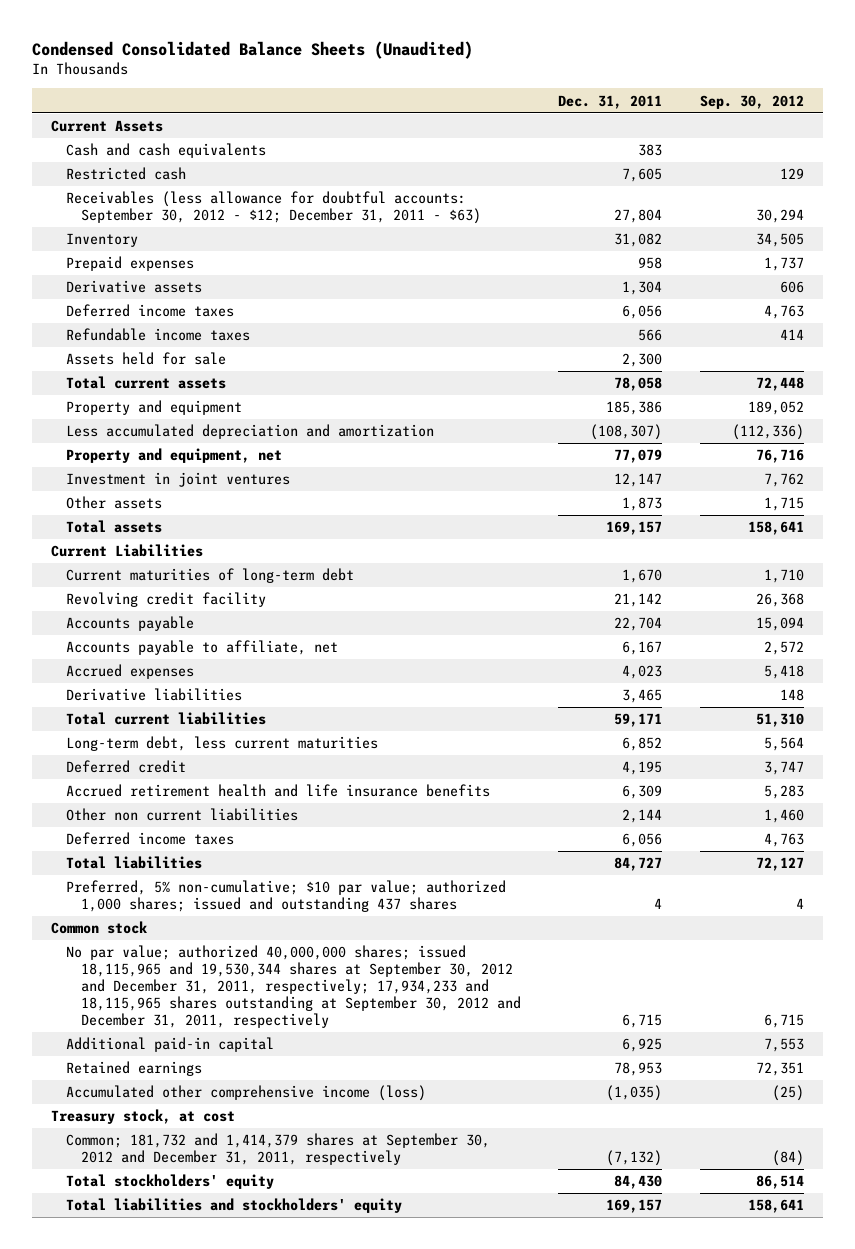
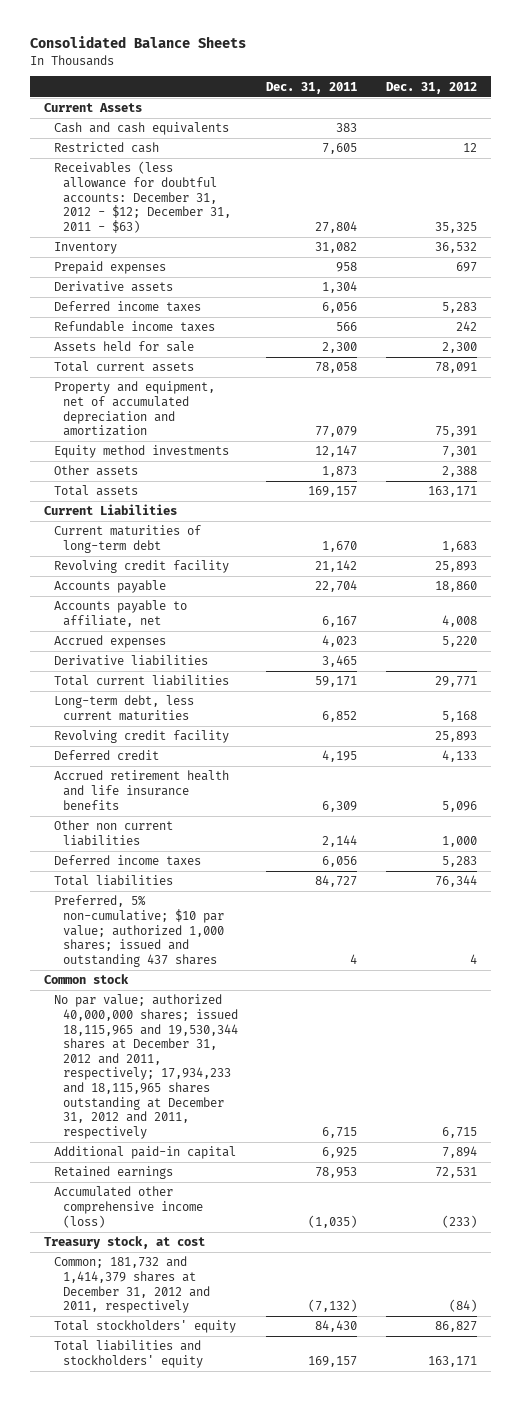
[32,40,474,59] Condensed Consolidated Balance Sheets (Unaudited) -> [29,36,246,49] Consolidated Balance Sheets
[700,94,805,109] Sep. 30, 2012 -> none
none -> [385,81,477,94] Dec. 31, 2012
[65,191,481,225] Receivables (less allowance for doubtful accounts: September 30, 2012 - $12; December 31, 2011 - $63) -> [53,161,232,233] Receivables (less allowance for doubtful accounts: December 31, 2012 - $12; December 31, 2011 - $63)
[65,400,242,416] Property and equipment -> none
[65,424,434,440] Less accumulated depreciation and amortization -> none
[65,448,282,464] Property and equipment, net -> [53,381,215,437] Property and equipment, net of accumulated depreciation and amortization
[65,472,290,488] Investment in joint ventures -> [53,445,229,459] Equity method investments
none -> [53,730,229,744] Revolving credit facility
[65,945,521,1029] No par value; authorized 40,000,000 shares; issued 18,115,965 and 19,530,344 shares at September 30, 2012 and December 31, 2011, respectively; 17,934,233 and 18,115,965 shares outstanding at September 30, 2012 and December 31, 2011, respectively -> [53,994,239,1140] No par value; authorized 40,000,000 shares; issued 18,115,965 and 19,530,344 shares at December 31, 2012 and 2011, respectively; 17,934,233 and 18,115,965 shares outstanding at December 31, 2012 and 2011, respectively
[65,1133,490,1166] Common; 181,732 and 1,414,379 shares at September 30, 2012 and December 31, 2011, respectively -> [53,1256,211,1314] Common; 181,732 and 1,414,379 shares at December 31, 2012 and 2011, respectively

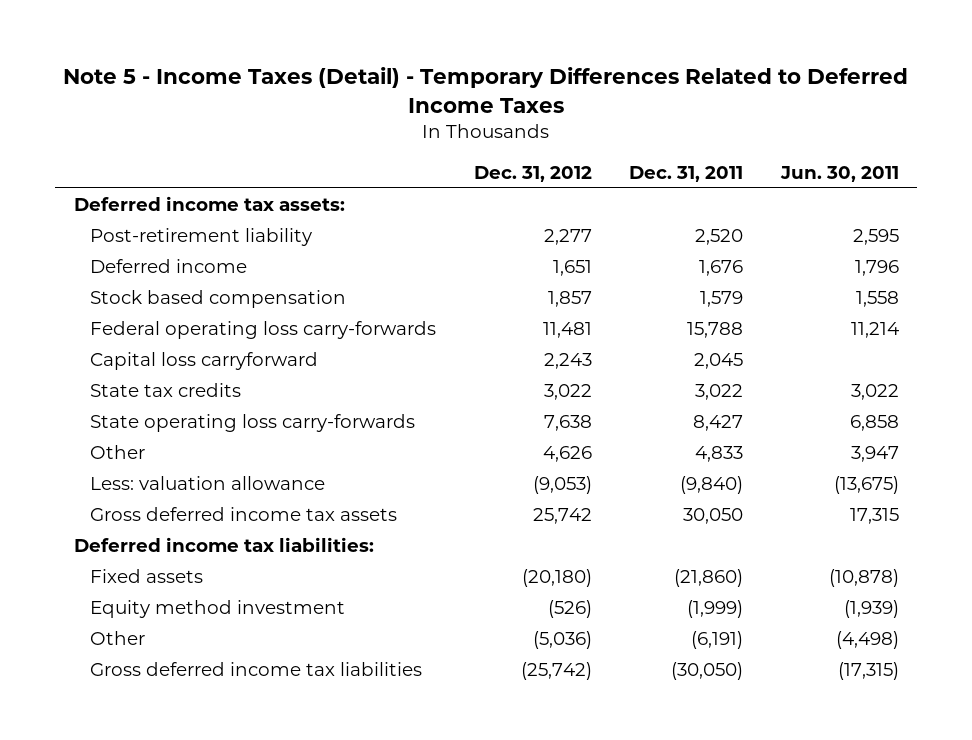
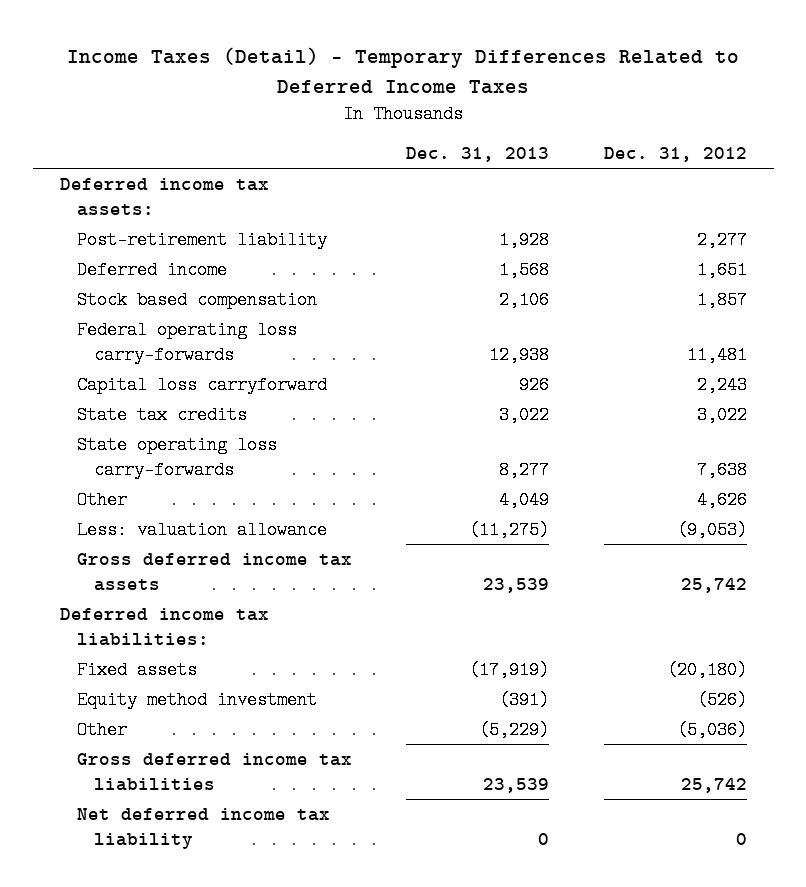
[63,66,909,114] Note 5 - Income Taxes (Detail) - Temporary Differences Related to Deferred Income Taxes -> [67,46,740,94] Income Taxes (Detail) - Temporary Differences Related to Deferred Income Taxes
[629,165,744,182] Dec. 31, 2011 -> none
[779,165,899,182] Jun. 30, 2011 -> none
none -> [406,146,550,162] Dec. 31, 2013
[520,661,592,680] (25,742) -> [680,777,747,793] 25,742
none -> [76,807,330,849] Net deferred income tax liability

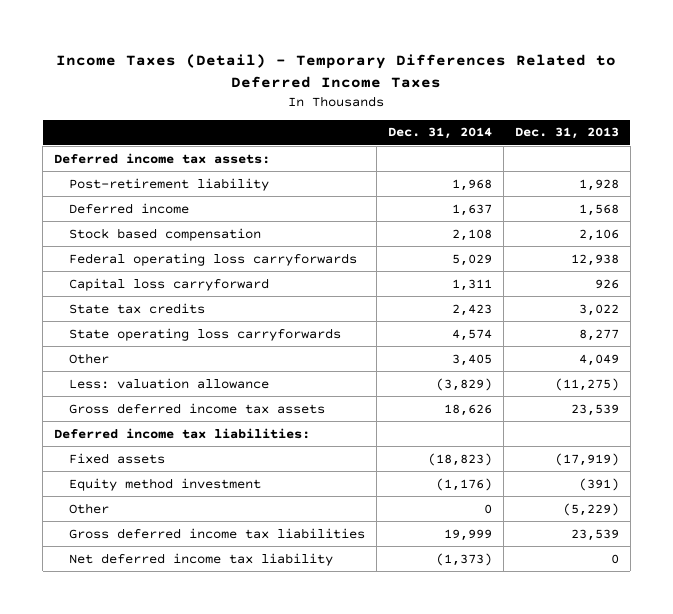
[603,146,747,162] Dec. 31, 2012 -> none
none -> [388,127,493,140] Dec. 31, 2014
[76,320,297,364] Federal operating loss carry-forwards -> [69,252,358,266] Federal operating loss carryforwards
[76,435,277,479] State operating loss carry-forwards -> [69,327,342,341] State operating loss carryforwards

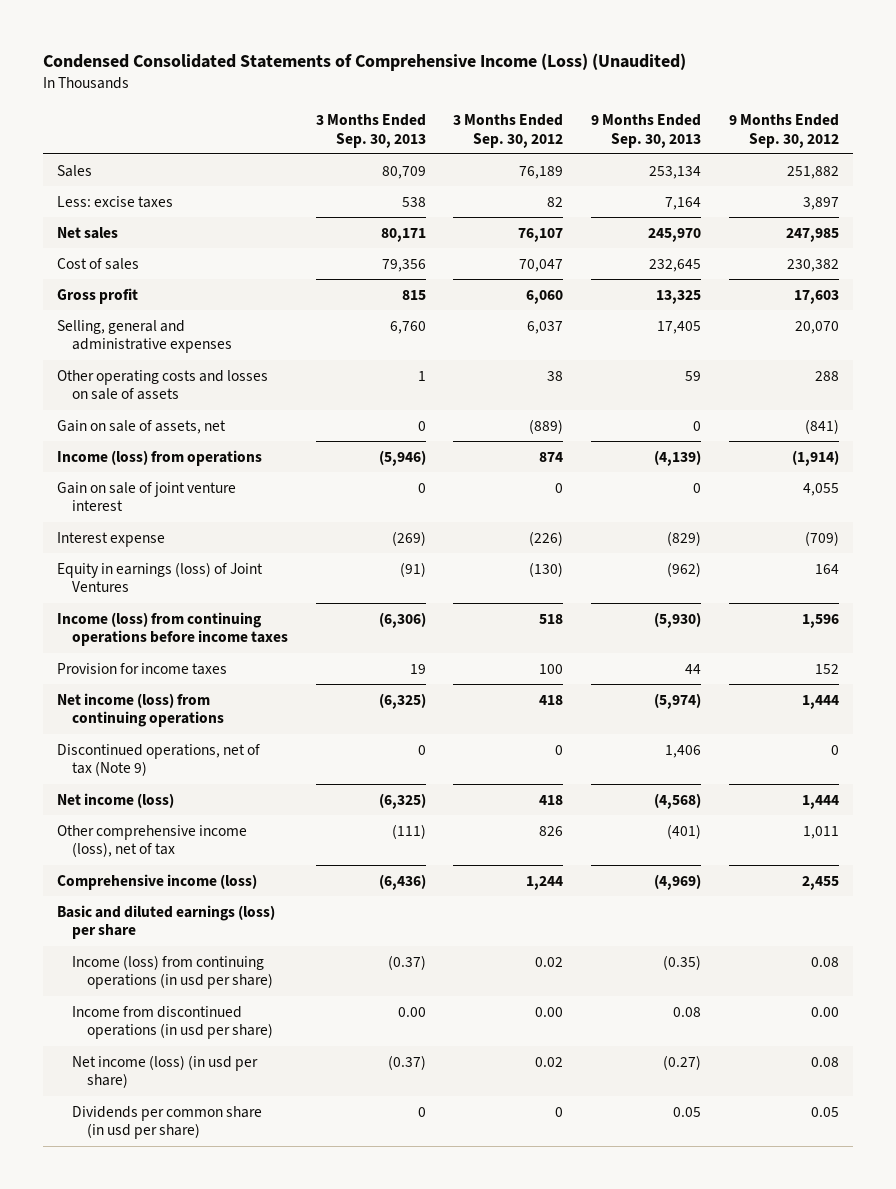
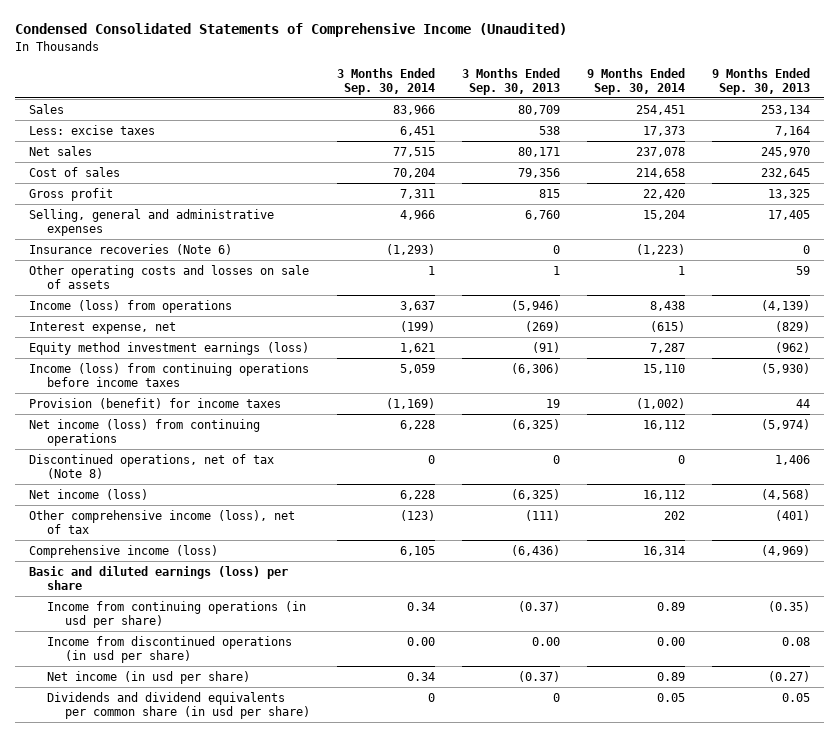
[42,53,686,72] Condensed Consolidated Statements of Comprehensive Income (Loss) (Unaudited) -> [15,23,568,38] Condensed Consolidated Statements of Comprehensive Income (Unaudited)
[453,113,564,148] 3 Months Ended Sep. 30, 2012 -> none
[728,113,839,148] 9 Months Ended Sep. 30, 2012 -> none
none -> [336,67,435,96] 3 Months Ended Sep. 30, 2014
none -> [587,67,686,96] 9 Months Ended Sep. 30, 2014
none -> [28,243,232,255] Insurance recoveries (Note 6)
[56,419,226,434] Gain on sale of assets, net -> none
[56,481,236,512] Gain on sale of joint venture interest -> none
[56,531,165,547] Interest expense -> [28,321,176,334] Interest expense, net
[56,561,263,593] Equity in earnings (loss) of Joint Ventures -> [28,341,309,355] Equity method investment earnings (loss)
[56,662,227,675] Provision for income taxes -> [28,397,281,409] Provision (benefit) for income taxes
[56,743,260,777] Discontinued operations, net of tax (Note 9) -> [28,453,274,480] Discontinued operations, net of tax (Note 8)
[71,954,273,990] Income (loss) from continuing operations (in usd per share) -> [46,600,306,629] Income from continuing operations (in usd per share)
[71,1054,258,1089] Net income (loss) (in usd per share) -> [46,670,250,684] Net income (in usd per share)
[71,1105,262,1140] Dividends per common share (in usd per share) -> [46,691,310,720] Dividends and dividend equivalents per common share (in usd per share)

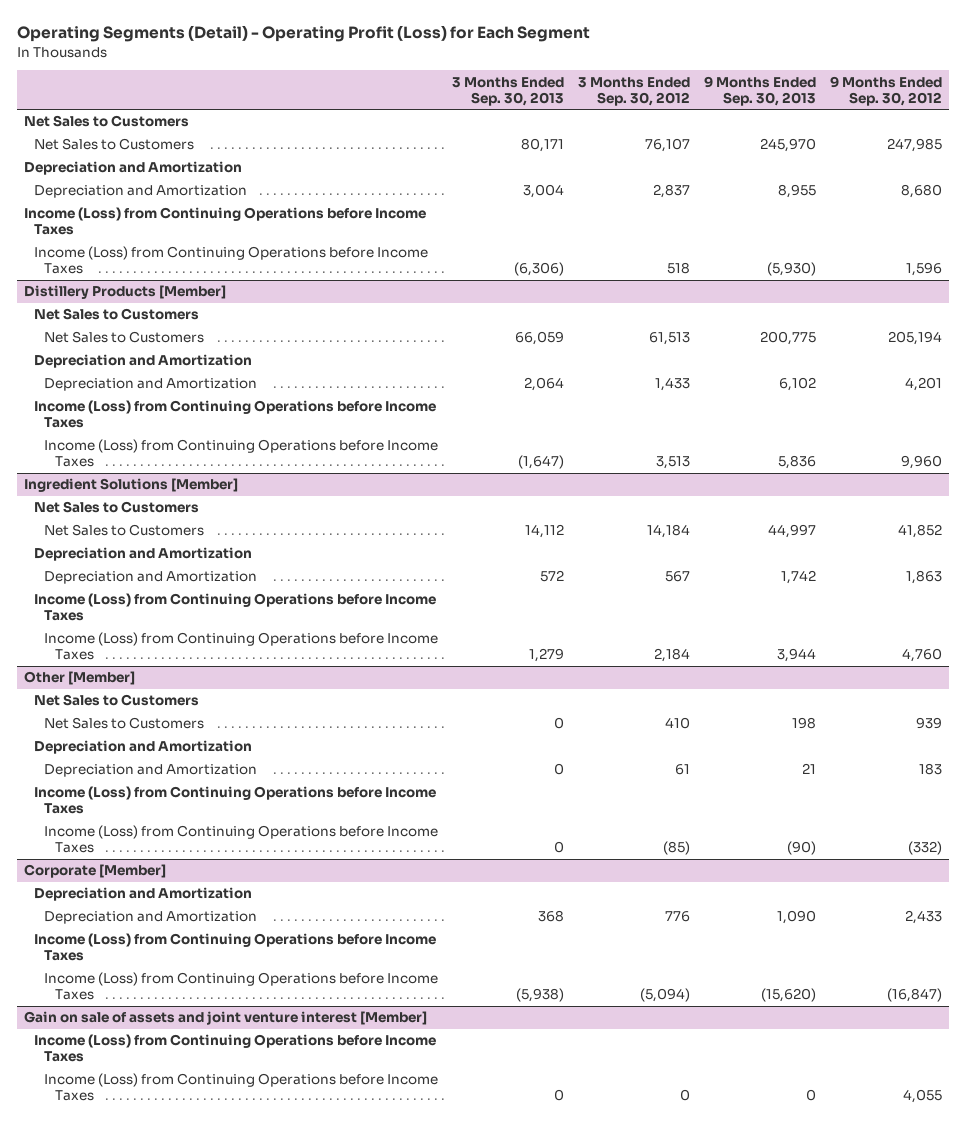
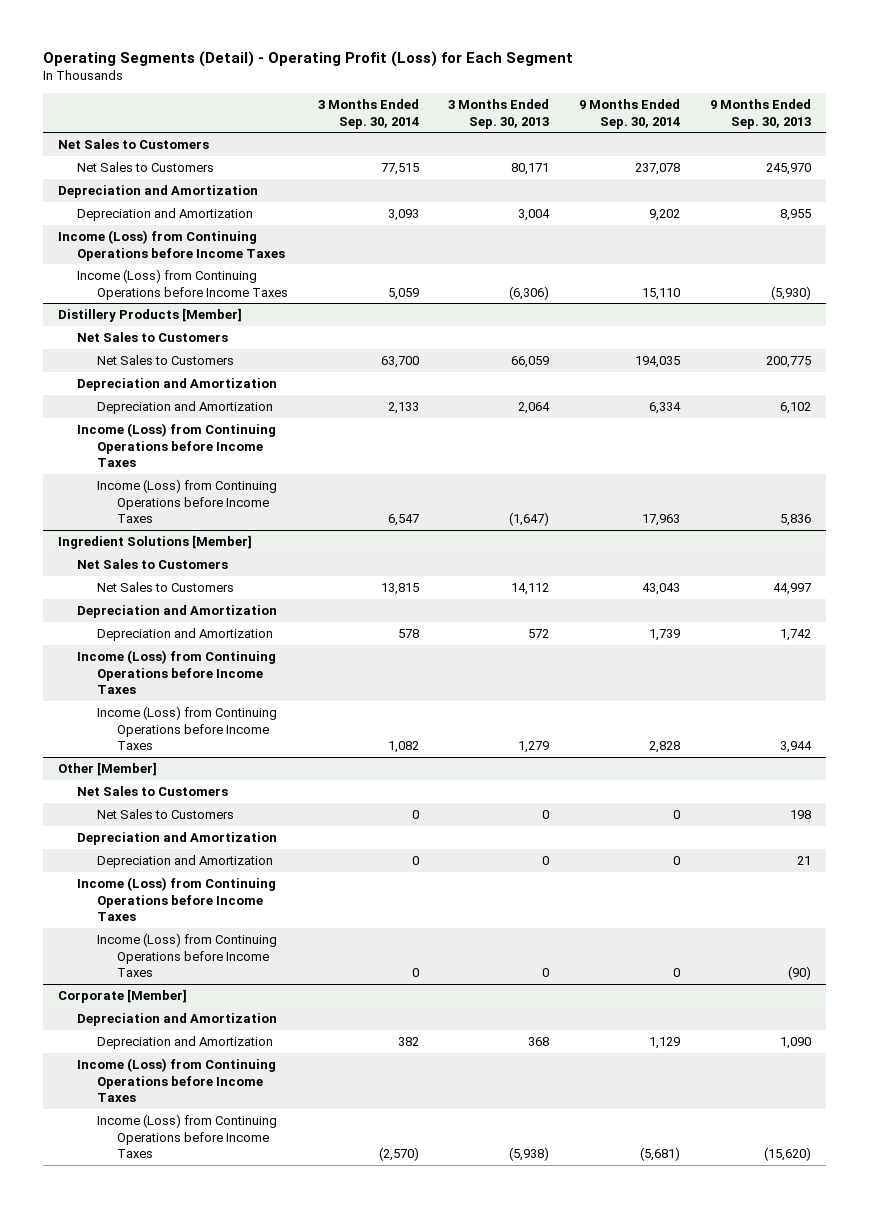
[578,76,691,106] 3 Months Ended Sep. 30, 2012 -> none
[830,75,943,106] 9 Months Ended Sep. 30, 2012 -> none
none -> [317,98,419,129] 3 Months Ended Sep. 30, 2014
none -> [579,98,681,129] 9 Months Ended Sep. 30, 2014
[24,1011,428,1026] Gain on sale of assets and joint venture interest [Member] -> none
[34,1034,437,1063] Income (Loss) from Continuing Operations before Income Taxes -> none
[44,1073,439,1102] Income (Loss) from Continuing Operations before Income Taxes -> none

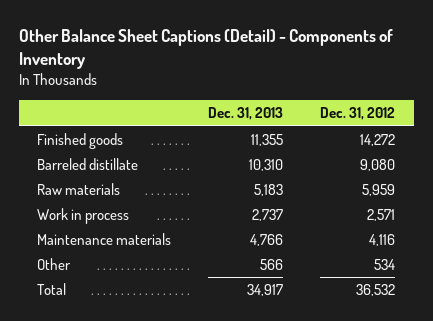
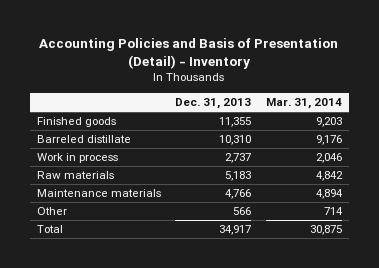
[18,28,393,70] Other Balance Sheet Captions (Detail) - Components of Inventory -> [39,37,339,69] Accounting Policies and Basis of Presentation (Detail) - Inventory
[320,107,396,121] Dec. 31, 2012 -> none
none -> [265,98,342,110] Mar. 31, 2014
[37,183,121,196] Raw materials -> [37,171,115,180] Raw materials

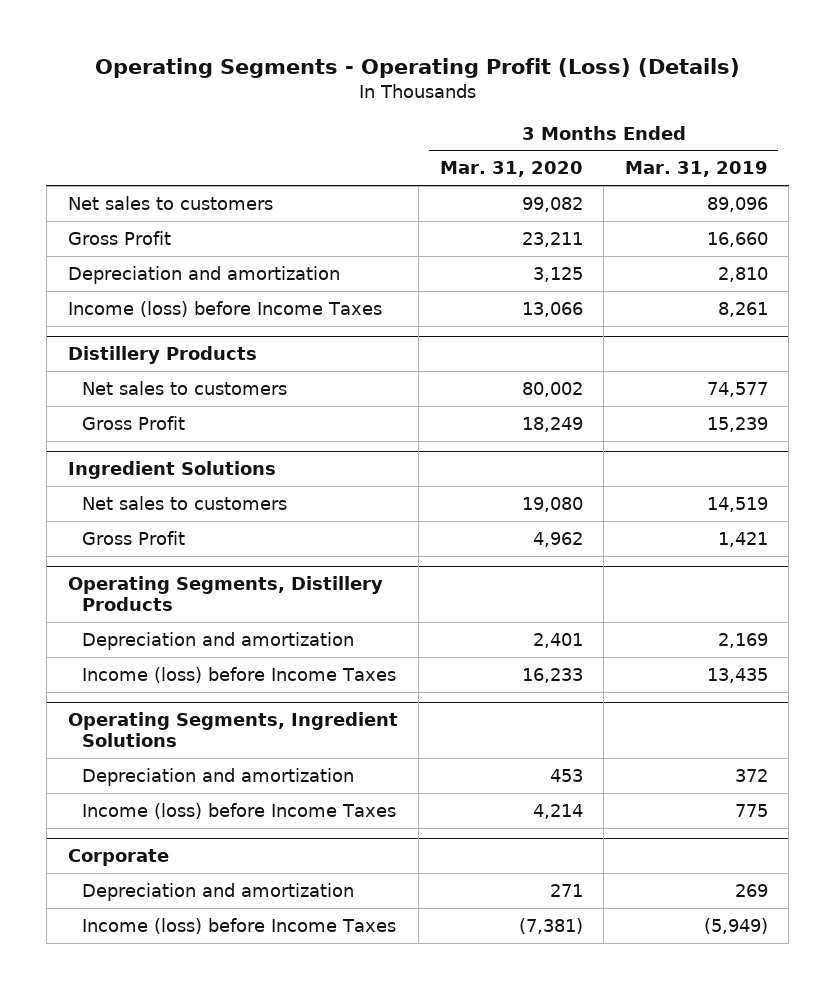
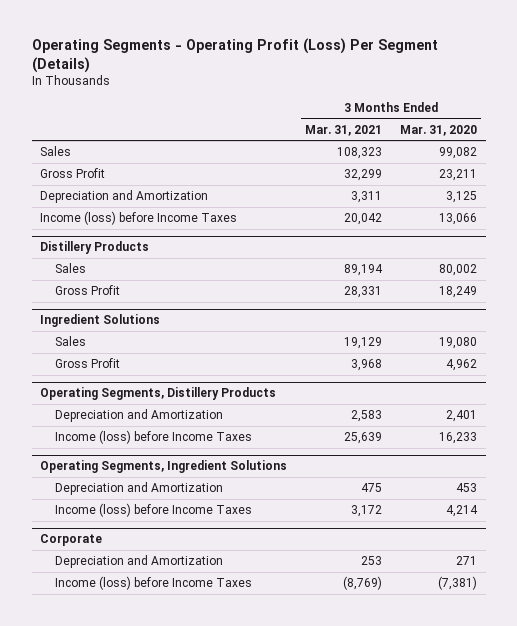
[94,58,740,79] Operating Segments - Operating Profit (Loss) (Details) -> [31,38,438,73] Operating Segments - Operating Profit (Loss) Per Segment (Details)
[624,161,768,178] Mar. 31, 2019 -> none
none -> [305,124,383,136] Mar. 31, 2021
[67,195,273,210] Net sales to customers -> [40,146,72,157] Sales
[67,265,340,284] Depreciation and amortization -> [40,190,209,204] Depreciation and Amortization
[82,380,288,395] Net sales to customers -> none
none -> [54,263,86,274] Sales
[82,495,288,510] Net sales to customers -> [54,336,86,347] Sales
[82,631,355,650] Depreciation and amortization -> [54,409,223,423] Depreciation and Amortization
[82,767,355,786] Depreciation and amortization -> [54,482,223,496] Depreciation and Amortization
[82,882,355,901] Depreciation and amortization -> [54,555,223,569] Depreciation and Amortization

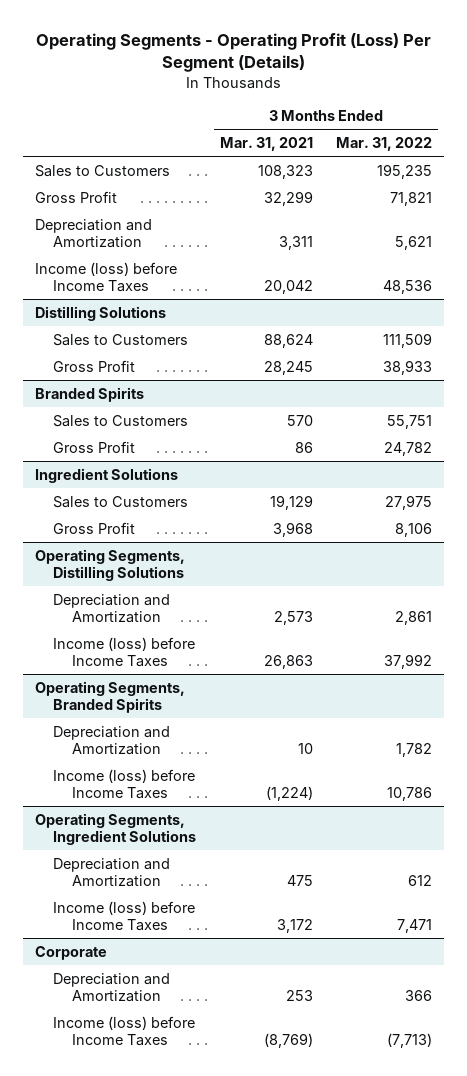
[399,124,477,136] Mar. 31, 2020 -> none
none -> [336,137,433,152] Mar. 31, 2022
[40,146,72,157] Sales -> [34,164,170,177] Sales to Customers
[40,241,150,255] Distillery Products -> none
none -> [34,305,166,321] Distilling Solutions
[54,263,86,274] Sales -> [53,333,189,346] Sales to Customers
[344,264,384,277] 89,194 -> [263,333,313,348] 88,624
[344,286,383,299] 28,331 -> [263,360,313,375] 28,245
none -> [34,386,144,402] Branded Spirits
none -> [53,414,189,427] Sales to Customers
none -> [53,440,136,453] Gross Profit
[54,336,86,347] Sales -> [53,495,189,508] Sales to Customers
[40,387,277,401] Operating Segments, Distillery Products -> none
none -> [34,548,185,581] Operating Segments, Distilling Solutions
[351,410,383,423] 2,583 -> [273,610,313,625] 2,573
[344,432,383,445] 25,639 -> [263,654,313,669] 26,863
none -> [34,680,185,713] Operating Segments, Branded Spirits
none -> [53,725,171,755] Depreciation and Amortization
none -> [53,768,196,799] Income (loss) before Income Taxes

